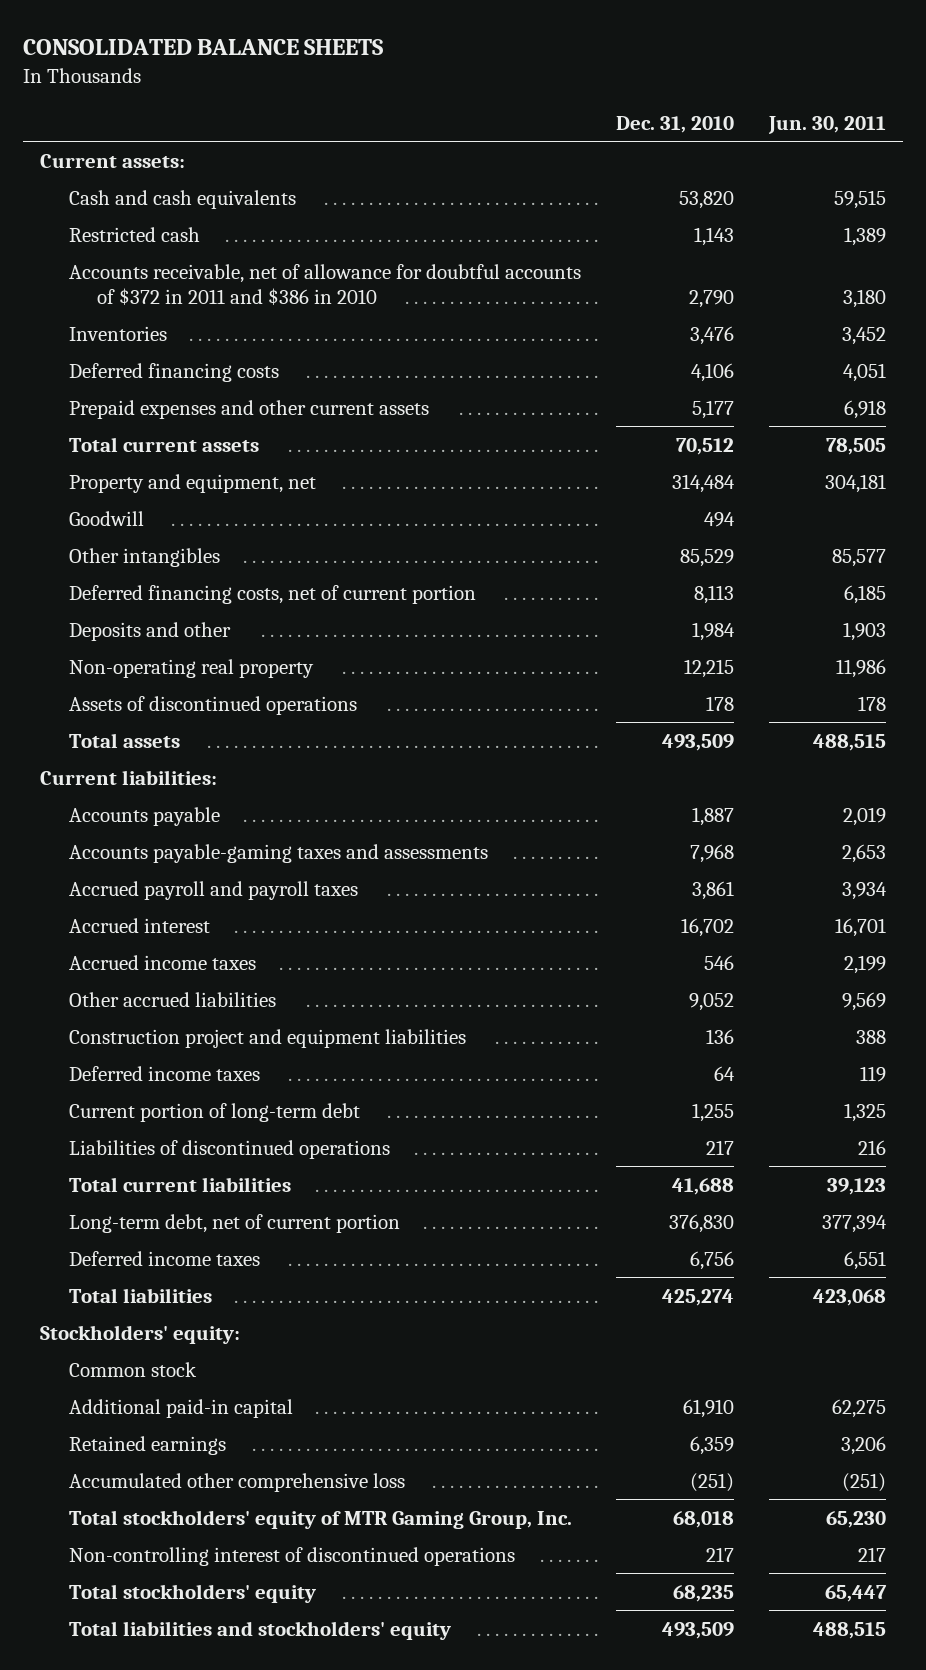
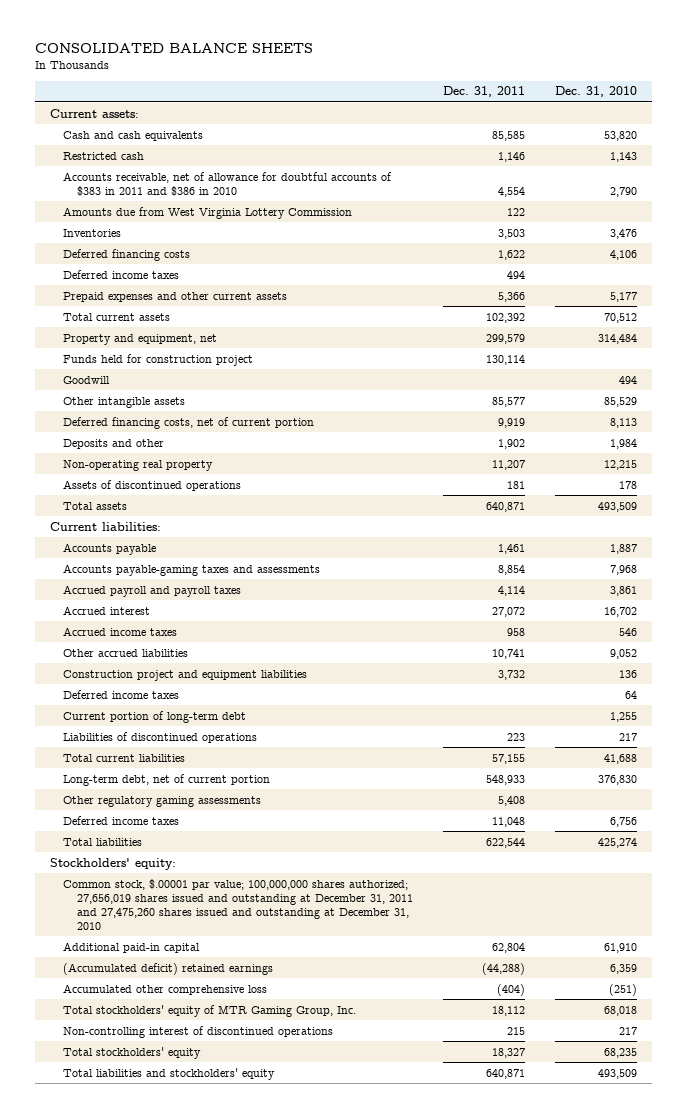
[767,115,886,134] Jun. 30, 2011 -> none
none -> [442,86,525,98] Dec. 31, 2011
[68,263,581,305] Accounts receivable, net of allowance for doubtful accounts of $372 in 2011 and $386 in 2010 -> [63,171,393,196] Accounts receivable, net of allowance for doubtful accounts of $383 in 2011 and $386 in 2010
none -> [63,206,353,219] Amounts due from West Virginia Lottery Commission
none -> [63,269,180,279] Deferred income taxes
none -> [63,353,254,366] Funds held for construction project
[68,547,220,567] Other intangibles -> [63,396,186,408] Other intangible assets
none -> [63,795,262,807] Other regulatory gaming assessments
[68,1361,197,1377] Common stock -> [63,878,413,930] Common stock, $.00001 par value; 100,000,000 shares authorized; 27,656,019 shares issued and outstanding at December 31, 2011 and 27,475,260 shares issued and outstanding at December 31, 2010
[68,1435,226,1455] Retained earnings -> [63,962,274,975] (Accumulated deficit) retained earnings

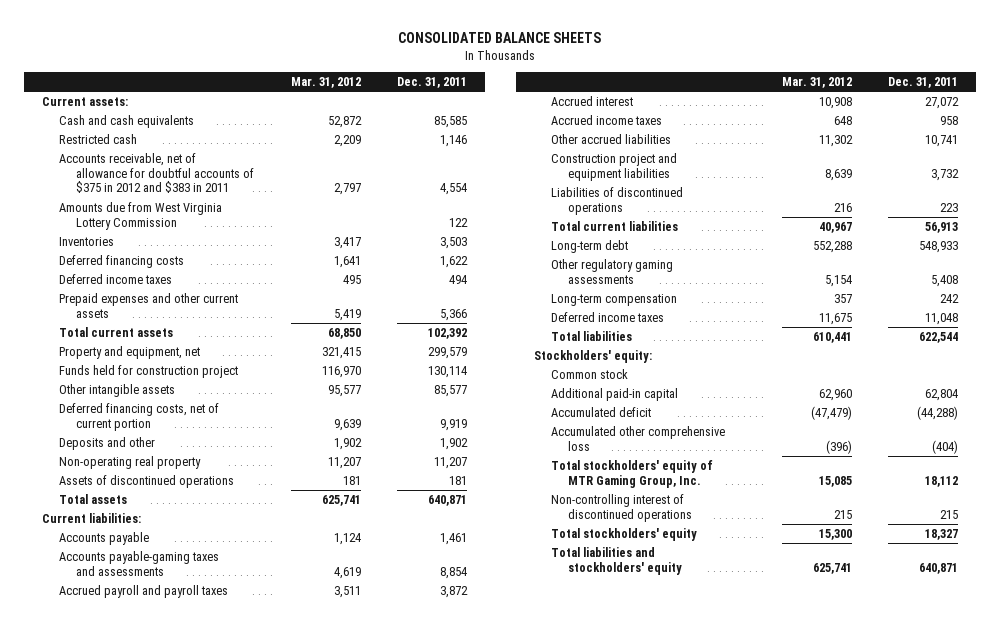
[554,86,637,98] Dec. 31, 2010 -> none
none -> [290,77,361,89] Mar. 31, 2012
[63,171,393,196] Accounts receivable, net of allowance for doubtful accounts of $383 in 2011 and $386 in 2010 -> [59,152,255,194] Accounts receivable, net of allowance for doubtful accounts of $375 in 2012 and $383 in 2011
[63,375,111,384] Goodwill -> none
[497,585,525,596] 4,114 -> [439,585,468,598] 3,872
[63,689,180,699] Deferred income taxes -> none
[63,710,247,723] Current portion of long-term debt -> none
[491,753,525,764] 57,155 -> [925,221,959,233] 56,913
[63,773,271,786] Long-term debt, net of current portion -> [550,239,628,253] Long-term debt
none -> [550,293,677,306] Long-term compensation
[63,878,413,930] Common stock, $.00001 par value; 100,000,000 shares authorized; 27,656,019 shares issued and outstanding at December 31, 2011 and 27,475,260 shares issued and outstanding at December 31, 2010 -> [550,368,628,379] Common stock
[63,962,274,975] (Accumulated deficit) retained earnings -> [550,406,651,417] Accumulated deficit

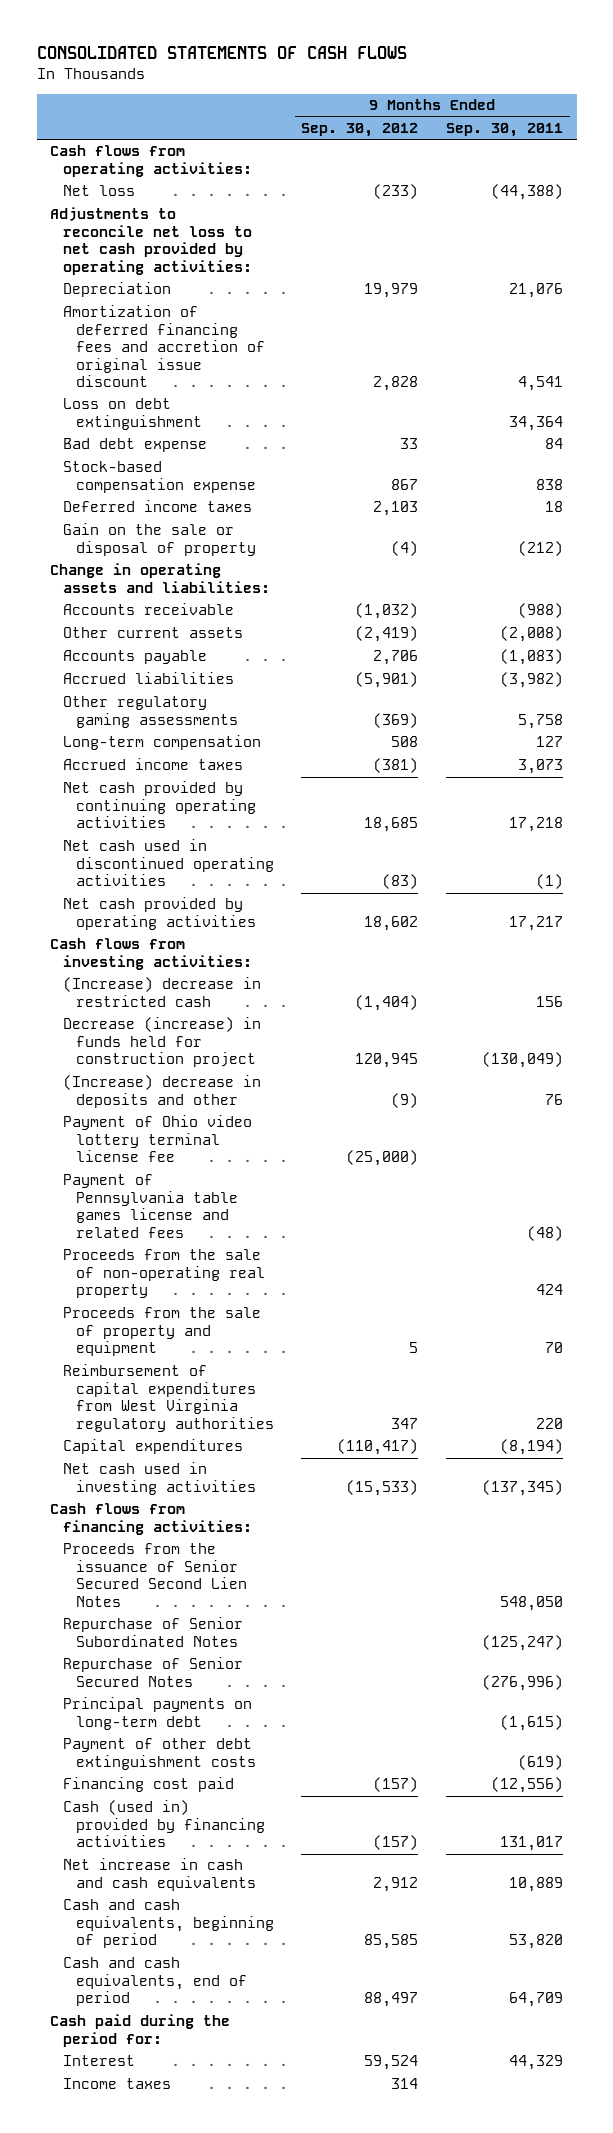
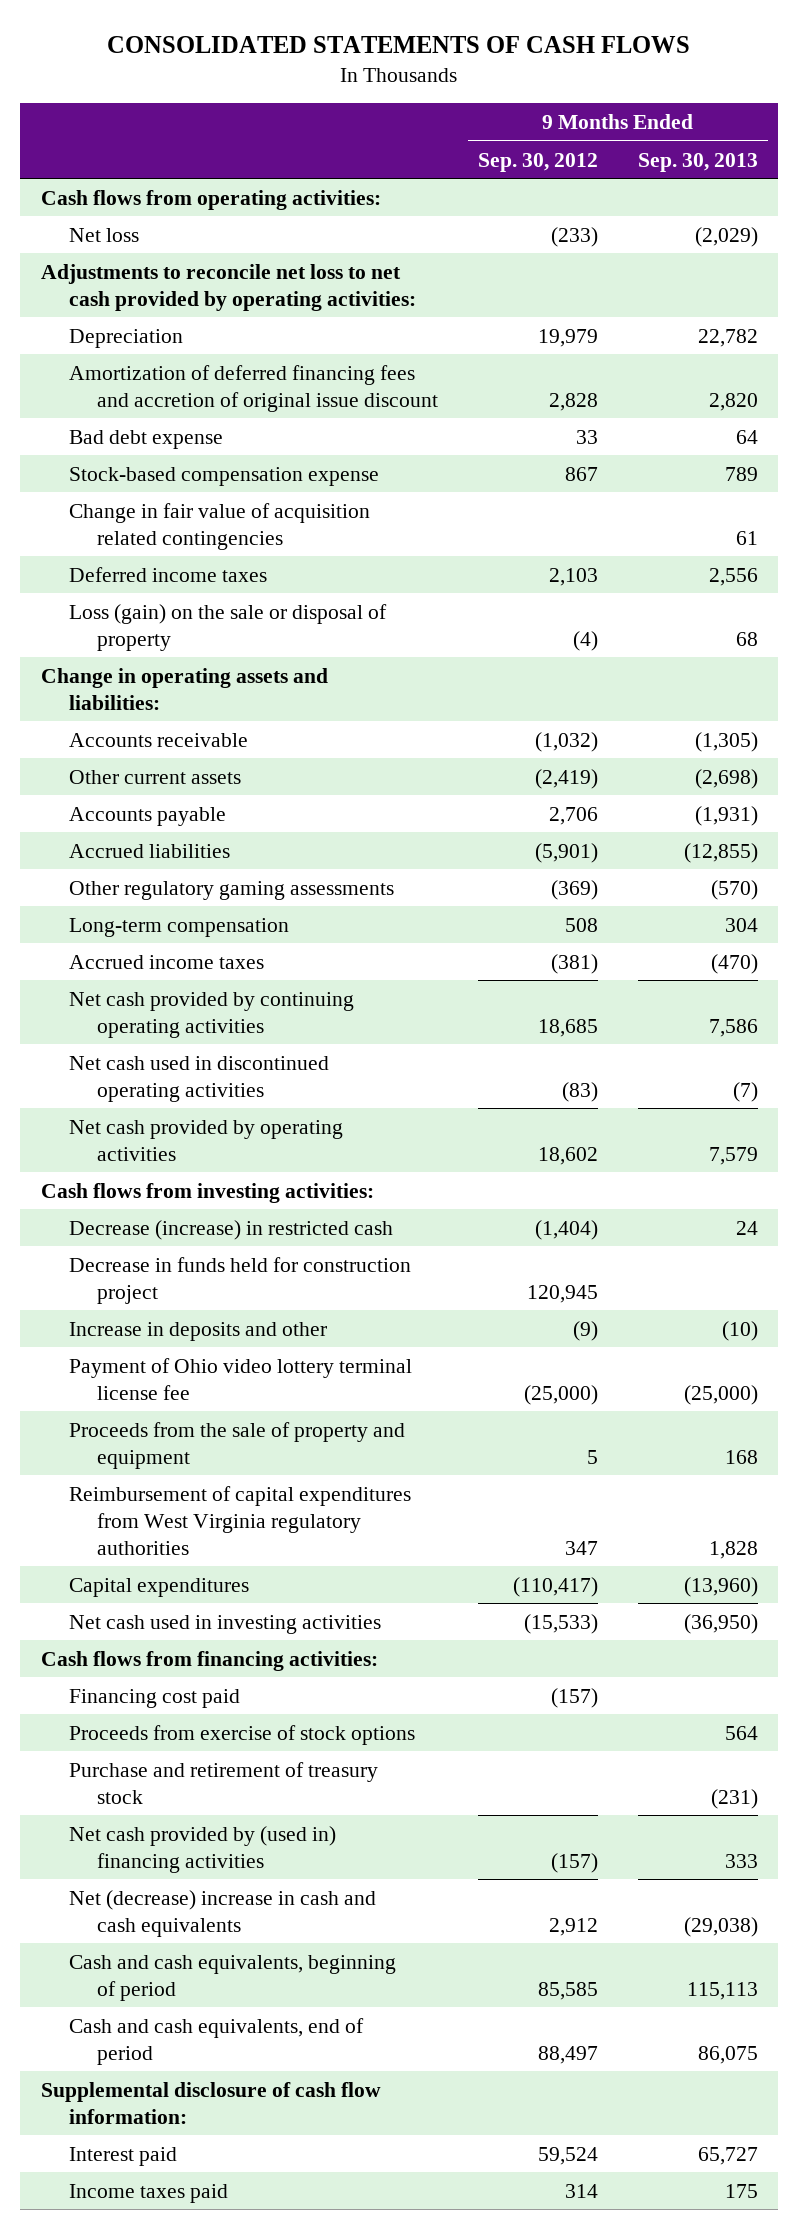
[445,122,563,137] Sep. 30, 2011 -> none
none -> [637,152,758,172] Sep. 30, 2013
[63,398,203,430] Loss on debt extinguishment -> none
none -> [68,502,370,550] Change in fair value of acquisition related contingencies
[63,523,257,556] Gain on the sale or disposal of property -> [68,603,387,651] Loss (gain) on the sale or disposal of property
[63,977,262,1007] (Increase) decrease in restricted cash -> [68,1219,393,1240] Decrease (increase) in restricted cash
[63,1017,262,1068] Decrease (increase) in funds held for construction project -> [68,1256,411,1304] Decrease in funds held for construction project
[63,1075,262,1108] (Increase) decrease in deposits and other -> [68,1321,327,1341] Increase in deposits and other
[63,1174,239,1238] Payment of Pennsylvania table games license and related fees -> none
[63,1249,266,1299] Proceeds from the sale of non-operating real property -> none
[63,1543,248,1607] Proceeds from the issuance of Senior Secured Second Lien Notes -> none
[63,1617,244,1647] Repurchase of Senior Subordinated Notes -> none
[63,1657,244,1687] Repurchase of Senior Secured Notes -> none
[63,1697,253,1730] Principal payments on long-term debt -> none
[63,1738,257,1770] Payment of other debt extinguishment costs -> none
none -> [68,1724,415,1745] Proceeds from exercise of stock options
none -> [68,1761,378,1804] Purchase and retirement of treasury stock
[63,1800,266,1848] Cash (used in) provided by financing activities -> [68,1825,336,1873] Net cash provided by (used in) financing activities
[63,1858,257,1891] Net increase in cash and cash equivalents -> [68,1889,376,1937] Net (decrease) increase in cash and cash equivalents
[50,2014,231,2047] Cash paid during the period for: -> [40,2081,381,2124] Supplemental disclosure of cash flow information:
[63,2055,136,2067] Interest -> [68,2146,177,2166] Interest paid
[63,2078,172,2090] Income taxes -> [68,2183,228,2203] Income taxes paid

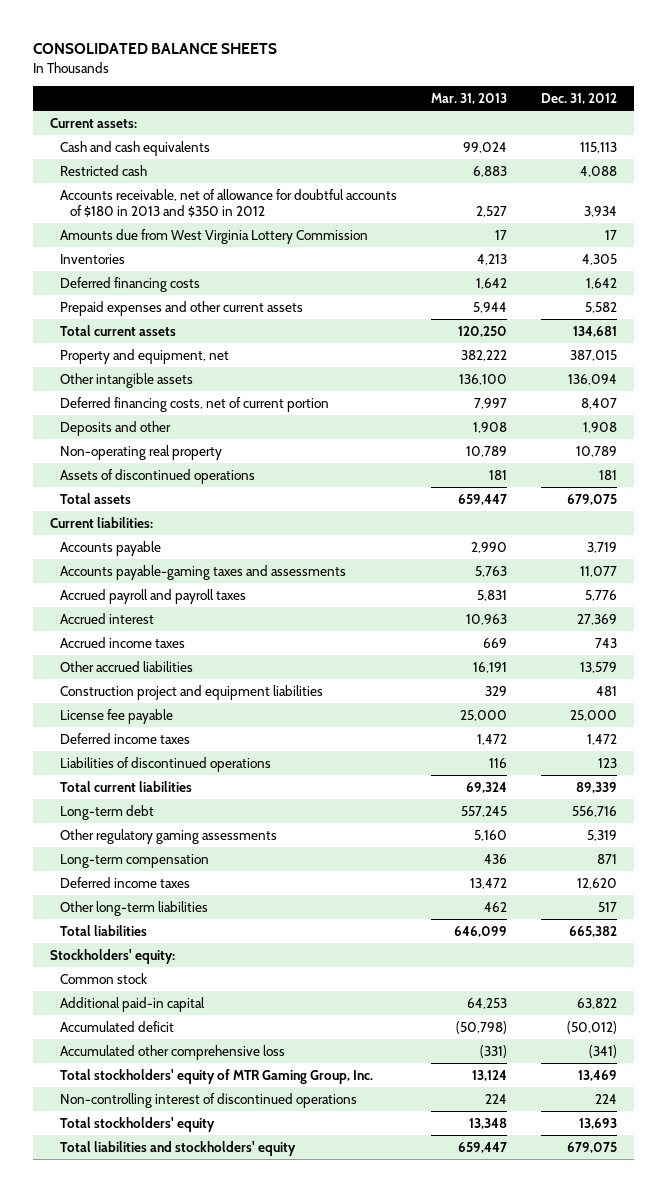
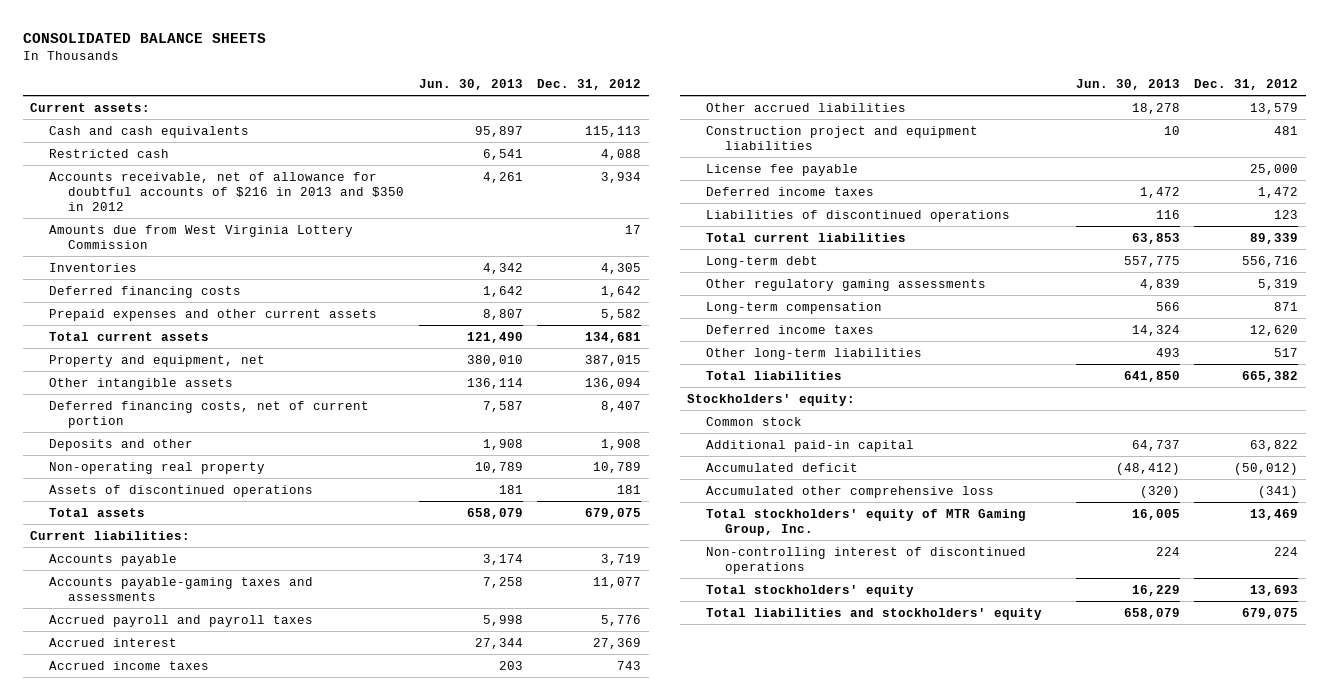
[431,93,508,105] Mar. 31, 2013 -> none
none -> [418,78,523,90] Jun. 30, 2013
[60,188,398,218] Accounts receivable, net of allowance for doubtful accounts of $180 in 2013 and $350 in 2012 -> [49,171,405,211] Accounts receivable, net of allowance for doubtful accounts of $216 in 2013 and $350 in 2012

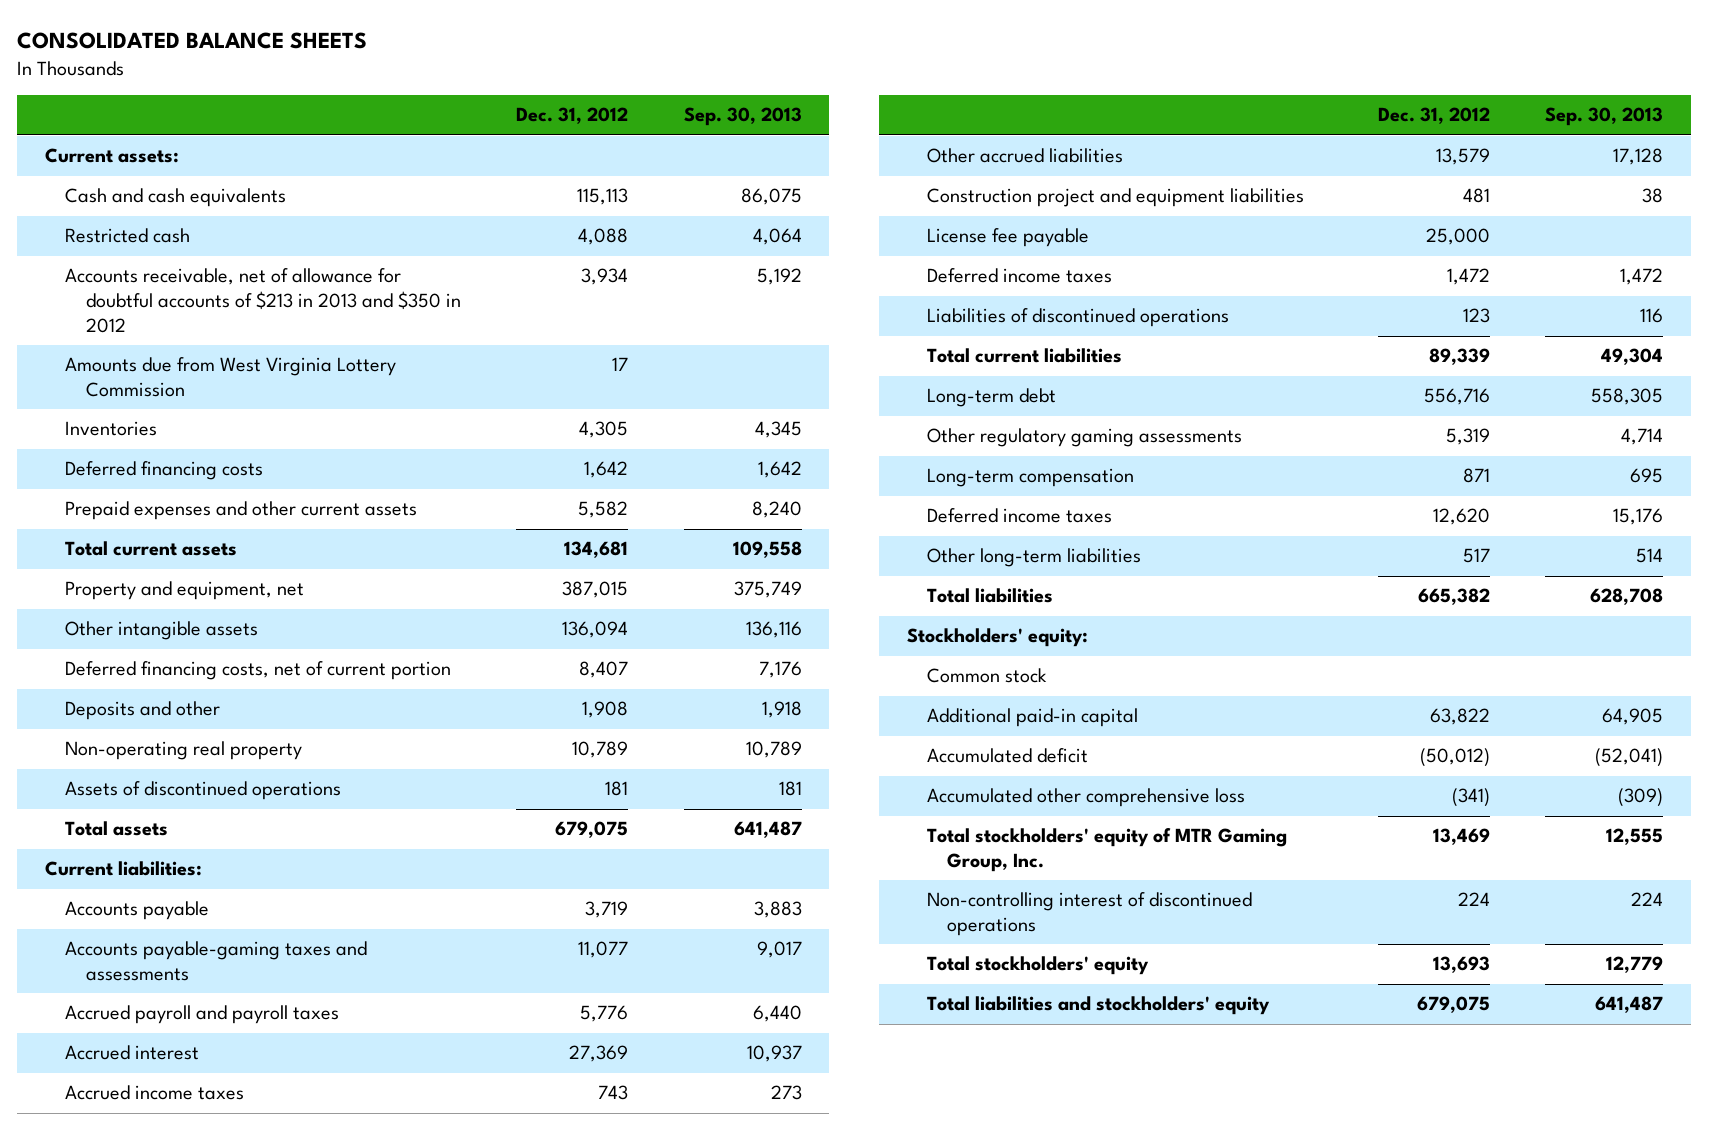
[418,78,523,90] Jun. 30, 2013 -> none
none -> [683,107,802,127] Sep. 30, 2013
[49,171,405,211] Accounts receivable, net of allowance for doubtful accounts of $216 in 2013 and $350 in 2012 -> [65,268,461,333] Accounts receivable, net of allowance for doubtful accounts of $213 in 2013 and $350 in 2012

